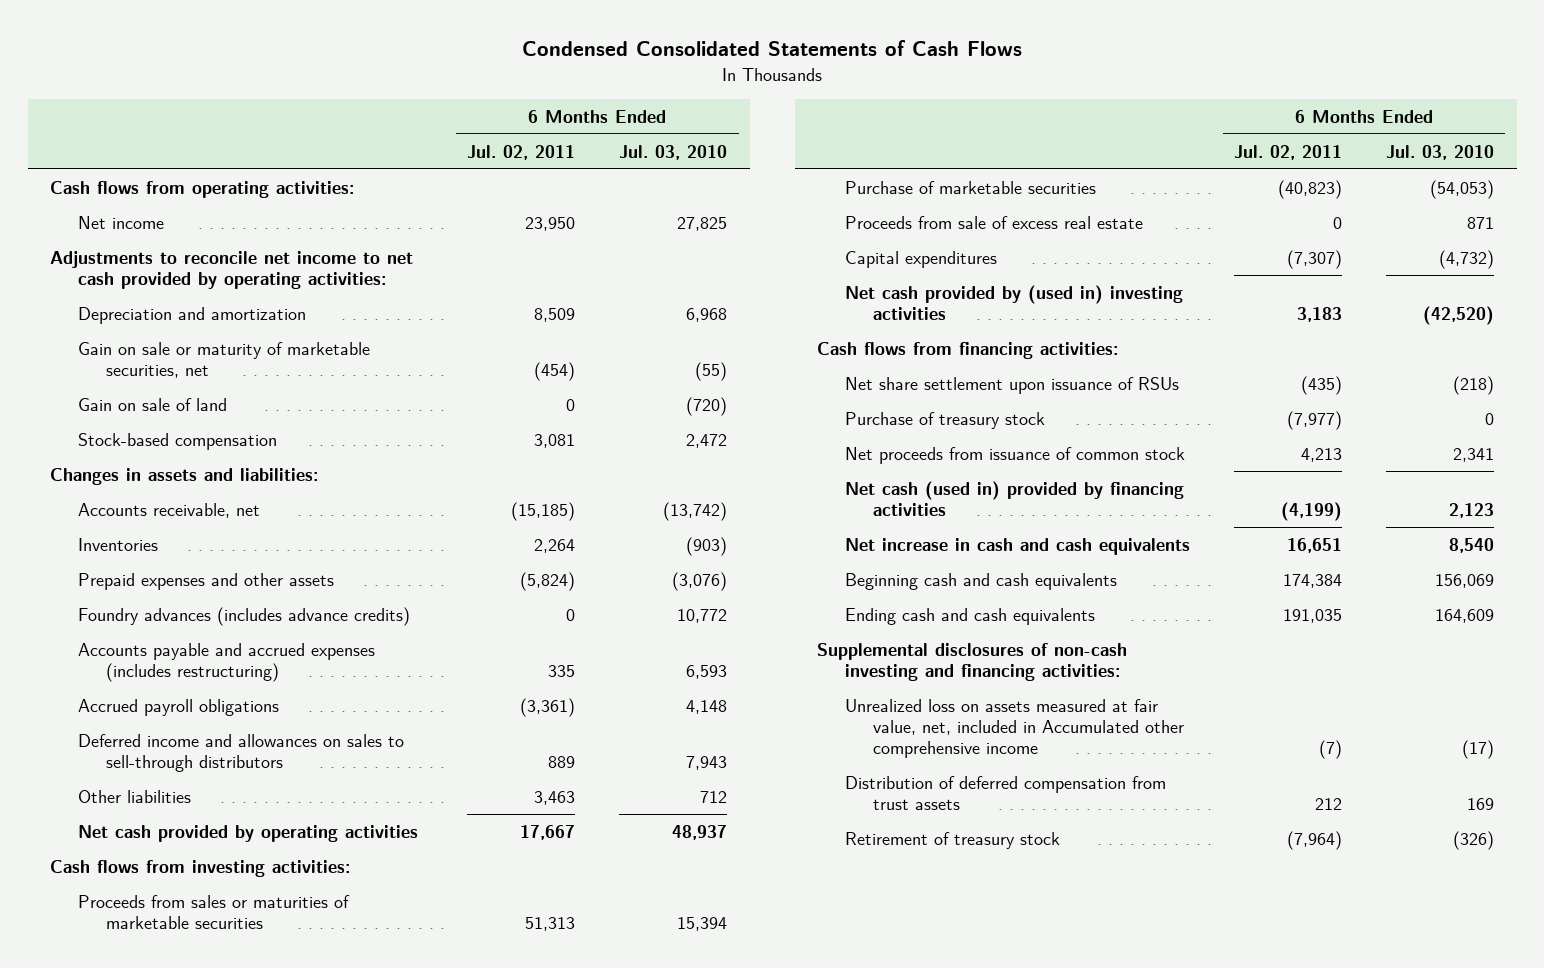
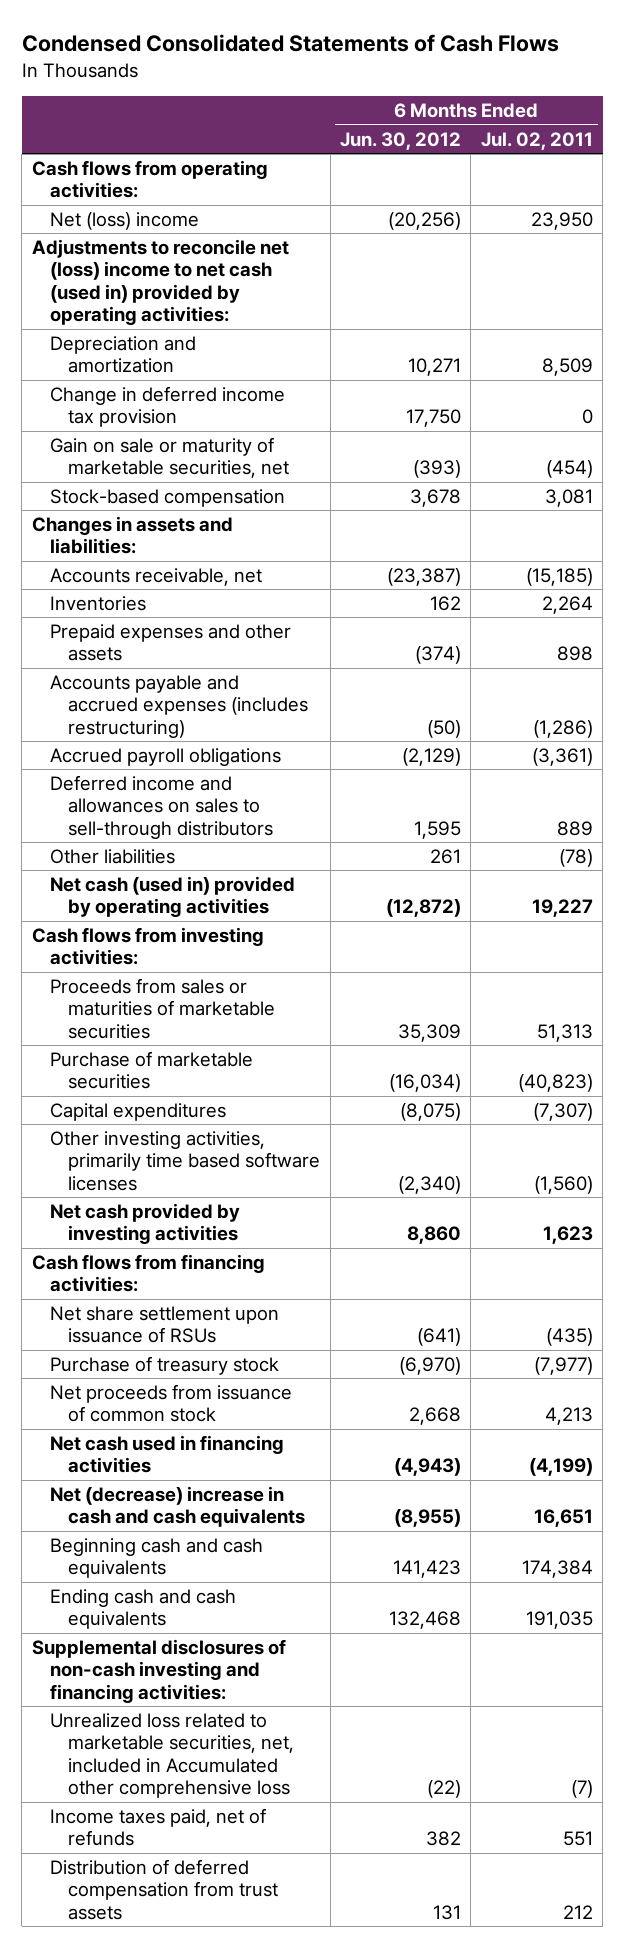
[619,144,728,160] Jul. 03, 2010 -> none
none -> [339,131,461,150] Jun. 30, 2012
[78,215,165,229] Net income -> [49,212,199,231] Net (loss) income
[50,250,414,289] Adjustments to reconcile net income to net cash provided by operating activities: -> [31,239,289,326] Adjustments to reconcile net (loss) income to net cash (used in) provided by operating activities:
none -> [49,386,285,428] Change in deferred income tax provision
[78,397,228,411] Gain on sale of land -> none
[78,606,411,626] Foundry advances (includes advance credits) -> none
[520,571,576,591] (5,824) -> [556,646,593,662] 898
[548,664,576,677] 335 -> [532,719,593,738] (1,286)
[534,790,576,805] 3,463 -> [558,849,593,868] (78)
[78,824,419,842] Net cash provided by operating activities -> [49,876,295,918] Net cash (used in) provided by operating activities
[520,824,576,840] 17,667 -> [531,899,593,918] 19,227
[845,215,1144,229] Proceeds from sale of excess real estate -> none
none -> [49,1131,321,1191] Other investing activities, primarily time based software licenses
[845,284,1184,320] Net cash provided by (used in) investing activities -> [49,1203,240,1245] Net cash provided by investing activities
[1297,306,1343,322] 3,183 -> [542,1226,593,1245] 1,623
[845,480,1185,516] Net cash (used in) provided by financing activities -> [49,1435,284,1474] Net cash used in financing activities
[845,537,1191,555] Net increase in cash and cash equivalents -> [49,1486,306,1528] Net (decrease) increase in cash and cash equivalents
[845,698,1185,758] Unrealized loss on assets measured at fair value, net, included in Accumulated other comprehensive income -> none
none -> [49,1713,295,1799] Unrealized loss related to marketable securities, net, included in Accumulated other comprehensive loss
none -> [49,1808,266,1847] Income taxes paid, net of refunds
[845,831,1061,849] Retirement of treasury stock -> none

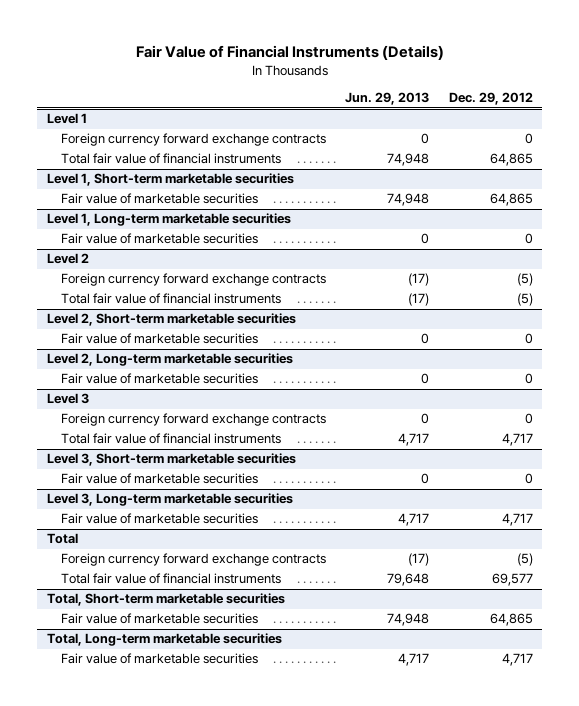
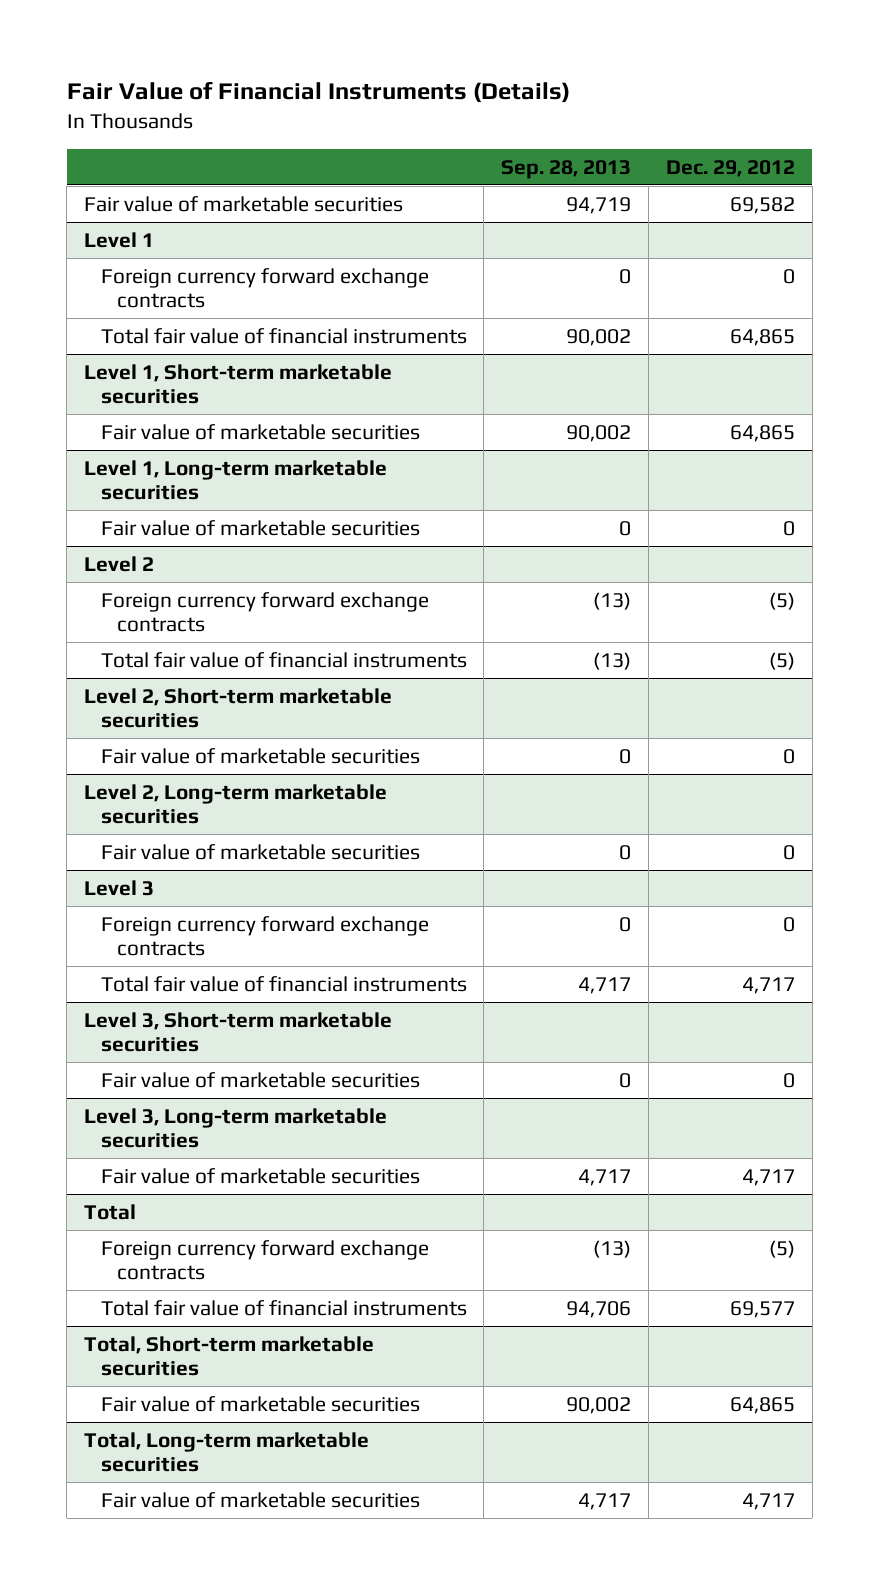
[345,92,430,106] Jun. 29, 2013 -> none
none -> [501,159,632,179] Sep. 28, 2013
none -> [83,195,403,212] Fair value of marketable securities

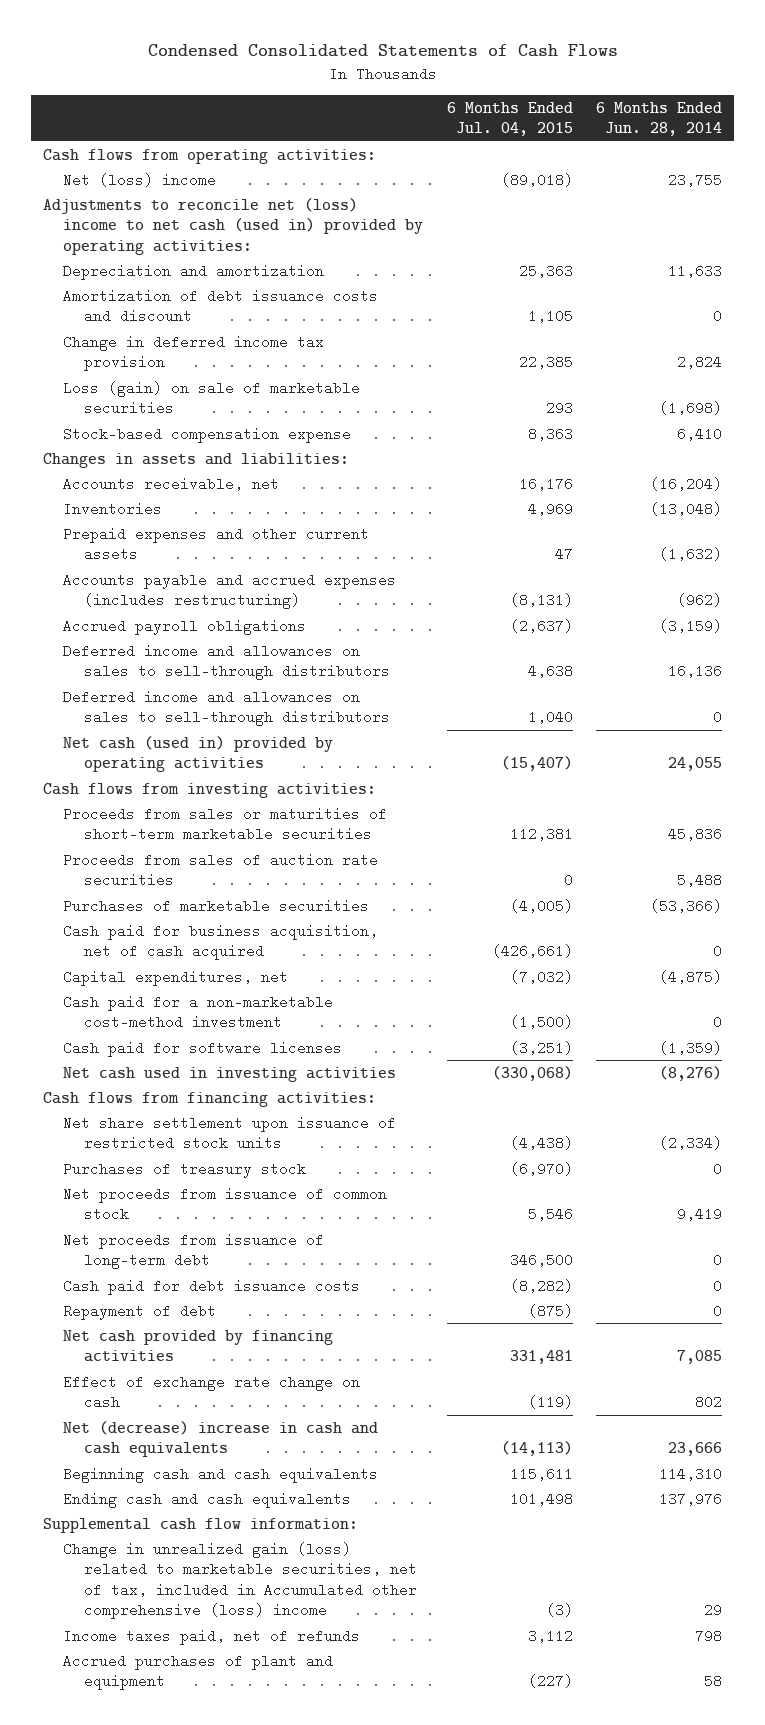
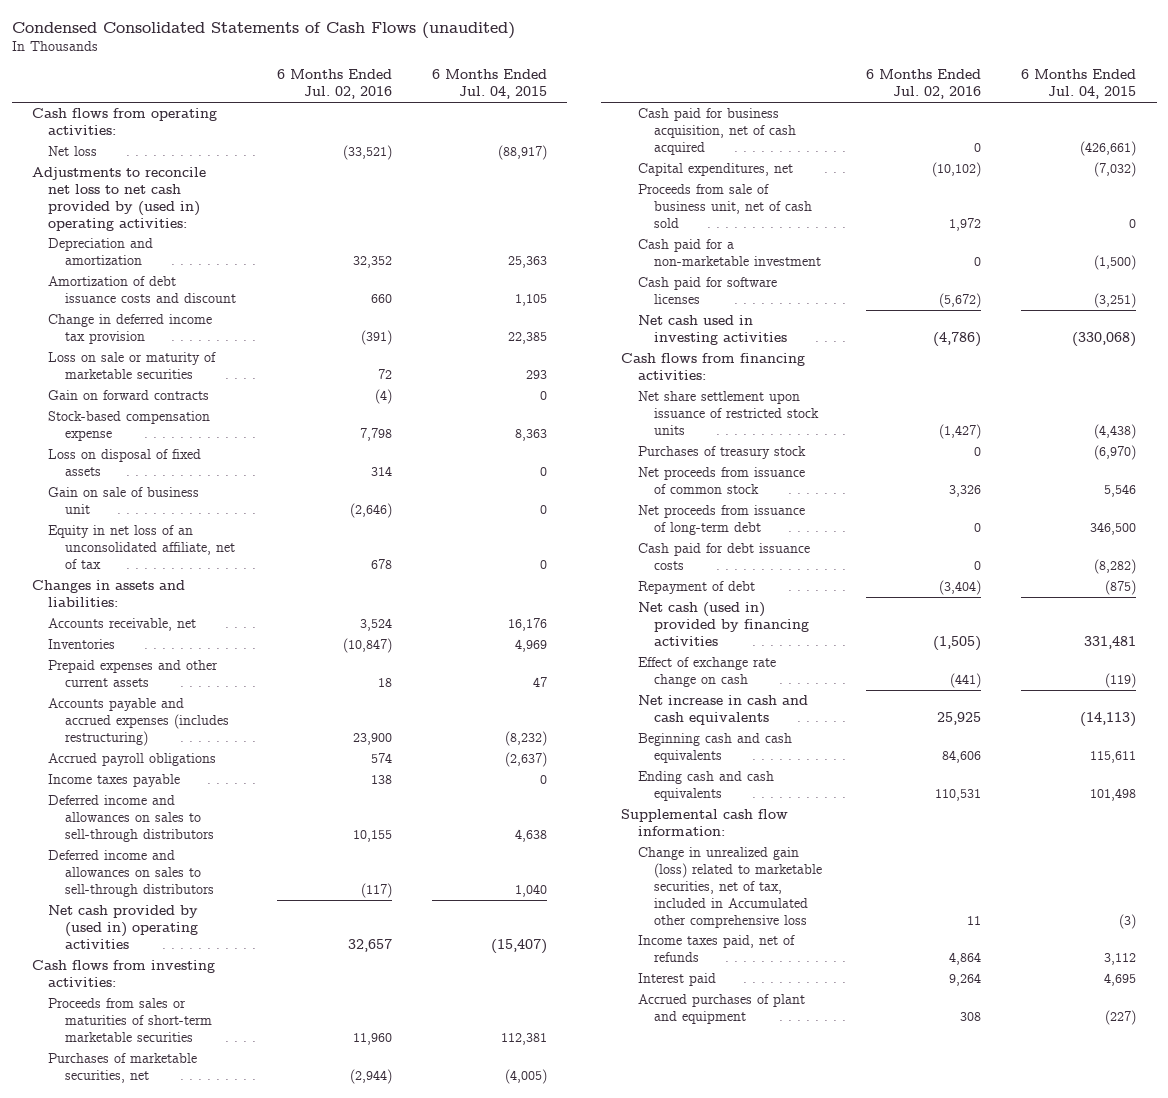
[147,44,618,58] Condensed Consolidated Statements of Cash Flows -> [11,21,515,39] Condensed Consolidated Statements of Cash Flows (unaudited)
[596,101,723,137] 6 Months Ended Jun. 28, 2014 -> none
none -> [276,69,392,100] 6 Months Ended Jul. 02, 2016
[63,172,217,187] Net (loss) income -> [48,145,98,156] Net loss
[500,172,573,187] (89,018) -> [498,144,548,160] (88,917)
[42,197,424,255] Adjustments to reconcile net (loss) income to net cash (used in) provided by operating activities: -> [31,166,206,231] Adjustments to reconcile net loss to net cash provided by (used in) operating activities:
[63,380,361,416] Loss (gain) on sale of marketable securities -> [48,351,217,379] Loss on sale or maturity of marketable securities
none -> [48,389,210,400] Gain on forward contracts
none -> [48,448,202,476] Loss on disposal of fixed assets
none -> [48,486,200,514] Gain on sale of business unit
none -> [48,524,236,569] Equity in net loss of an unconsolidated affiliate, net of tax
[509,593,573,608] (8,131) -> [505,730,548,746] (8,232)
none -> [48,773,181,787] Income taxes payable
[63,735,334,773] Net cash (used in) provided by operating activities -> [48,904,199,949] Net cash provided by (used in) operating activities
[63,852,379,888] Proceeds from sales of auction rate securities -> none
[63,898,370,913] Purchases of marketable securities -> [48,1052,198,1083] Purchases of marketable securities, net
none -> [637,183,813,228] Proceeds from sale of business unit, net of cash sold
[63,994,334,1030] Cash paid for a non-marketable cost-method investment -> [637,238,822,266] Cash paid for a non-marketable investment
[63,1329,334,1363] Net cash provided by financing activities -> [637,601,810,646] Net cash (used in) provided by financing activities
[63,1420,379,1458] Net (decrease) increase in cash and cash equivalents -> [637,694,808,725] Net increase in cash and cash equivalents
[63,1541,418,1620] Change in unrealized gain (loss) related to marketable securities, net of tax, included in Accumulated other comprehensive (loss) income -> [637,846,823,928] Change in unrealized gain (loss) related to marketable securities, net of tax, included in Accumulated other comprehensive loss
none -> [637,972,716,986] Interest paid

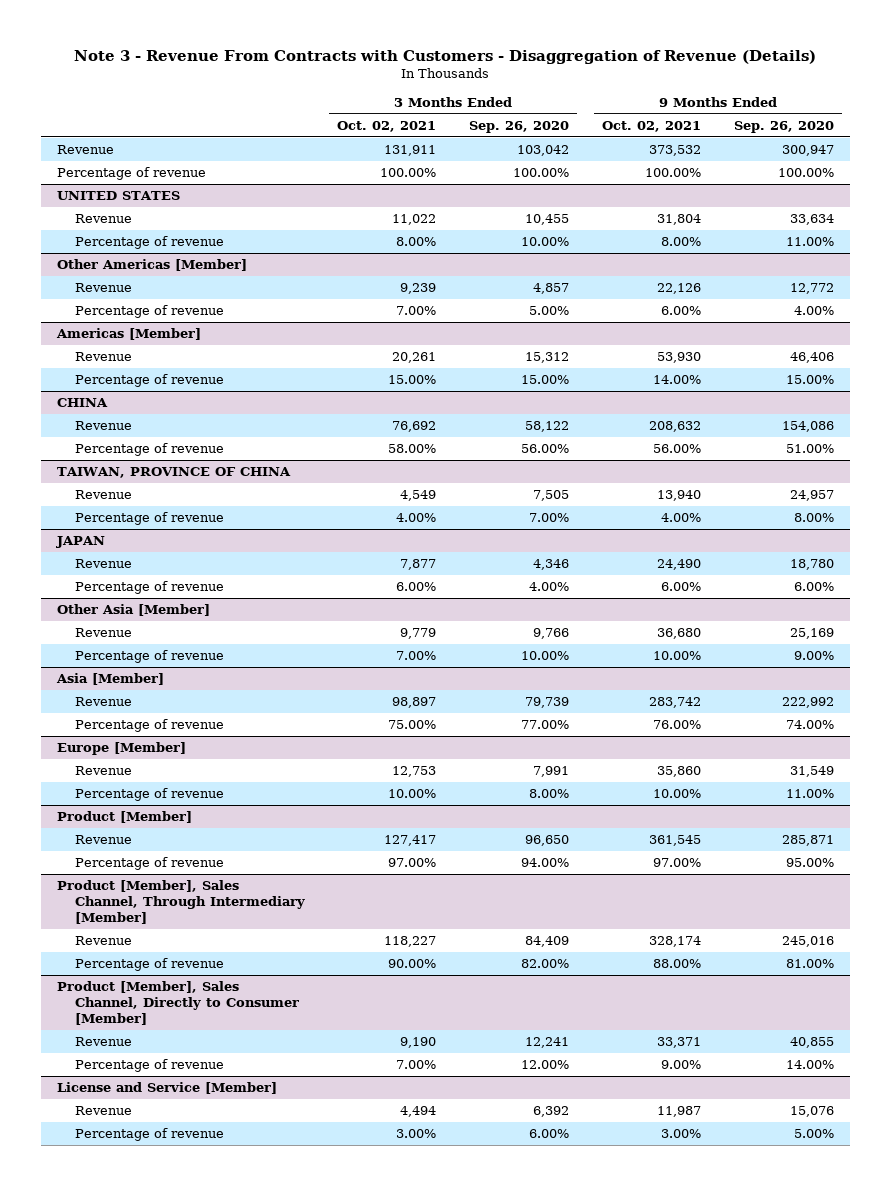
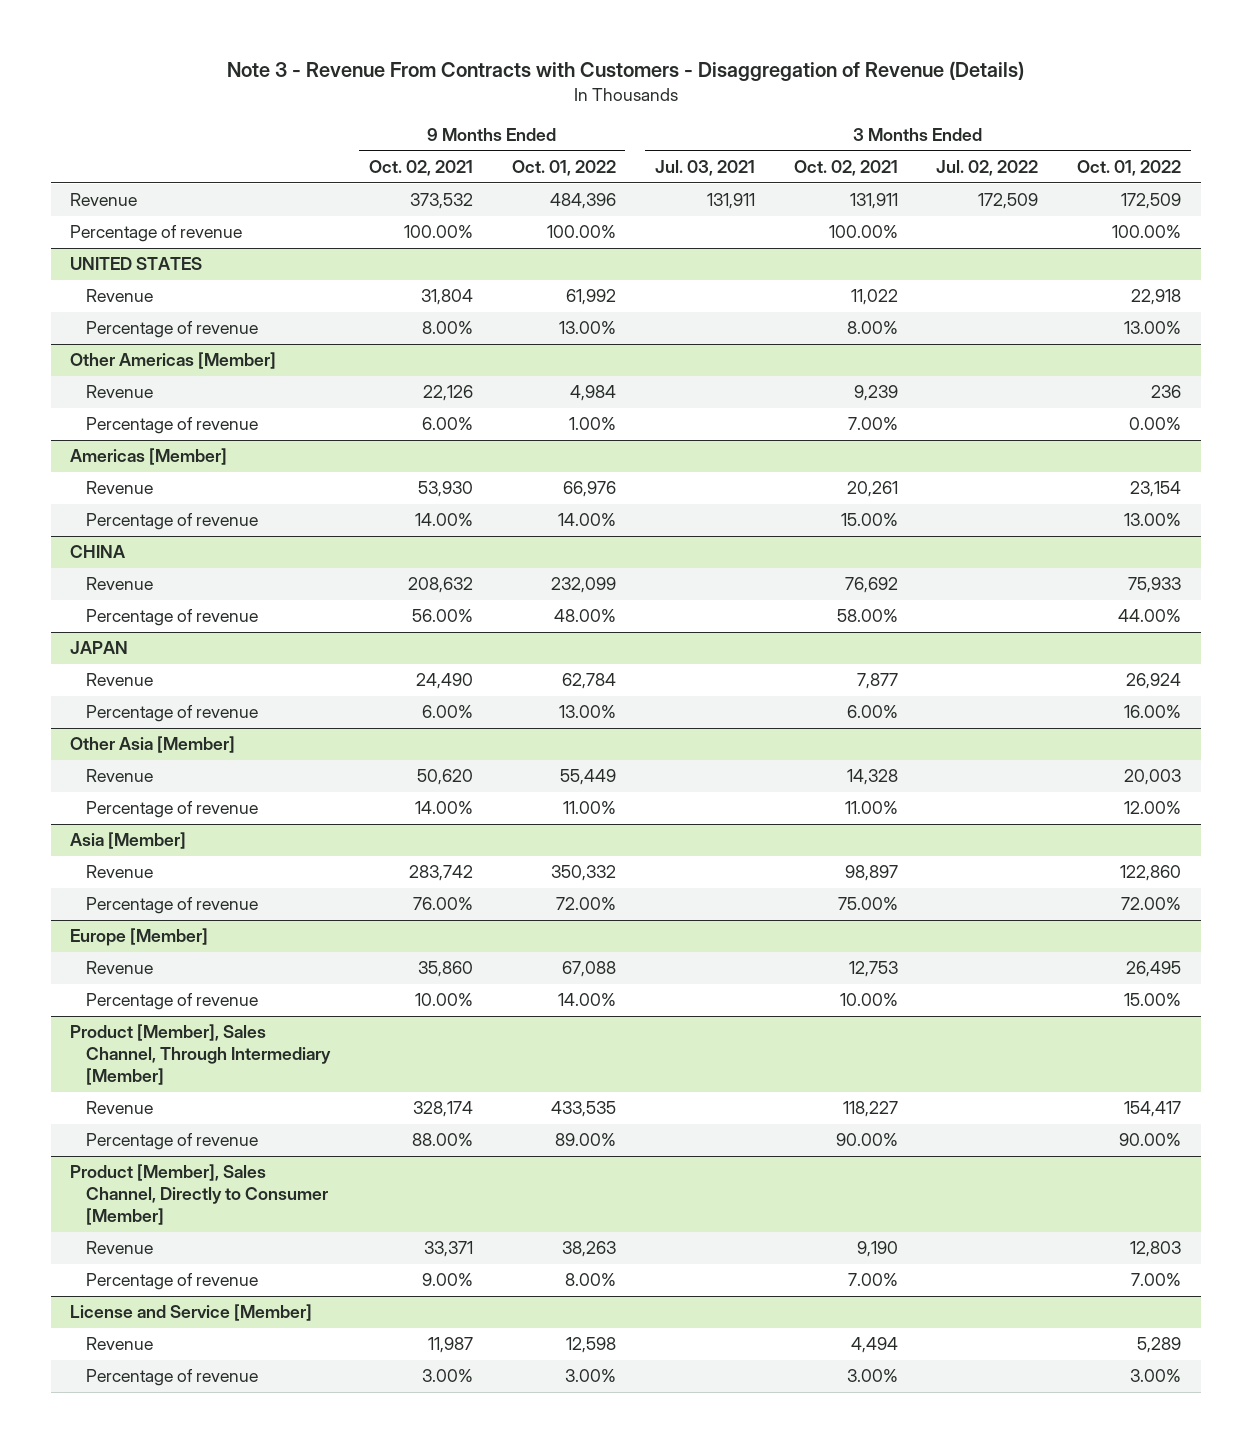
[469,120,570,133] Sep. 26, 2020 -> none
[733,120,834,133] Sep. 26, 2020 -> none
none -> [511,159,616,176] Oct. 01, 2022
none -> [654,159,755,176] Jul. 03, 2021
none -> [936,159,1039,176] Jul. 02, 2022
none -> [1077,159,1182,176] Oct. 01, 2022
[57,467,292,479] TAIWAN, PROVINCE OF CHINA -> none
[74,490,132,500] Revenue -> none
[74,512,224,526] Percentage of revenue -> none
[400,628,437,640] 9,779 -> [846,769,898,786] 14,328
[656,628,701,640] 36,680 -> [416,769,473,786] 50,620
[396,651,437,661] 7.00% -> [844,801,898,815] 11.00%
[652,651,701,661] 10.00% -> [414,801,473,815] 14.00%
[57,811,193,824] Product [Member] -> none
[74,835,132,845] Revenue -> none
[74,857,224,871] Percentage of revenue -> none

